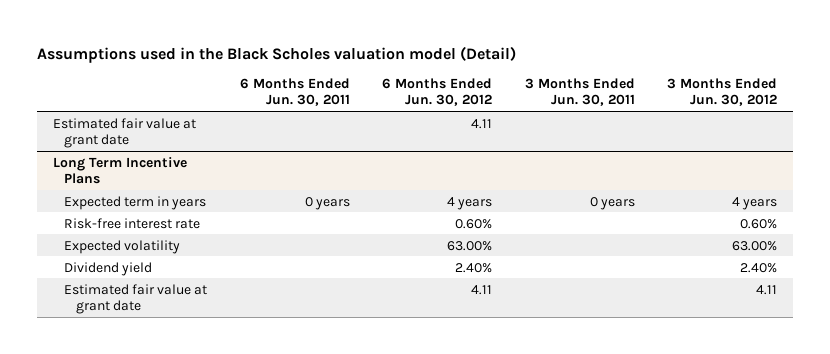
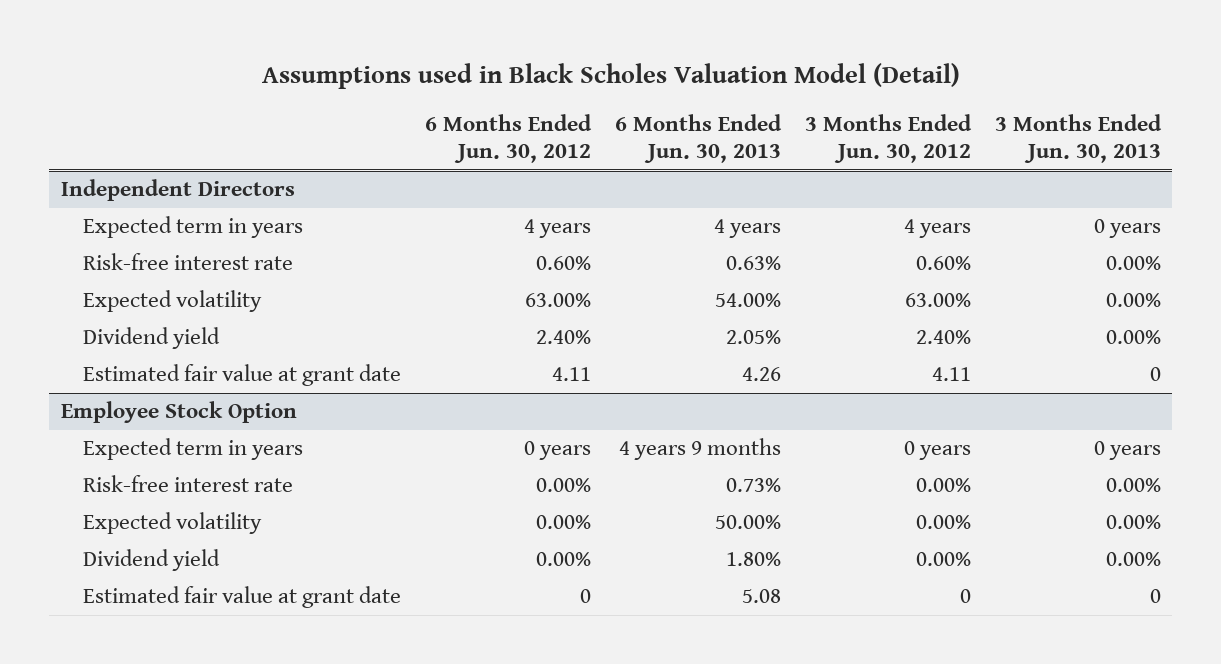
[36,45,516,63] Assumptions used in the Black Scholes valuation model (Detail) -> [261,63,960,90] Assumptions used in Black Scholes Valuation Model (Detail)
[239,78,350,107] 6 Months Ended Jun. 30, 2011 -> none
[524,78,635,107] 3 Months Ended Jun. 30, 2011 -> none
none -> [614,114,782,164] 6 Months Ended Jun. 30, 2013
none -> [994,114,1162,164] 3 Months Ended Jun. 30, 2013
[53,117,197,148] Estimated fair value at grant date -> none
[53,156,188,184] Long Term Incentive Plans -> none
none -> [60,179,295,202] Independent Directors
none -> [60,401,297,424] Employee Stock Option
none -> [83,438,304,461] Expected term in years
none -> [83,475,294,493] Risk-free interest rate
none -> [83,512,263,535] Expected volatility
none -> [83,549,221,572] Dividend yield
none -> [83,586,402,609] Estimated fair value at grant date

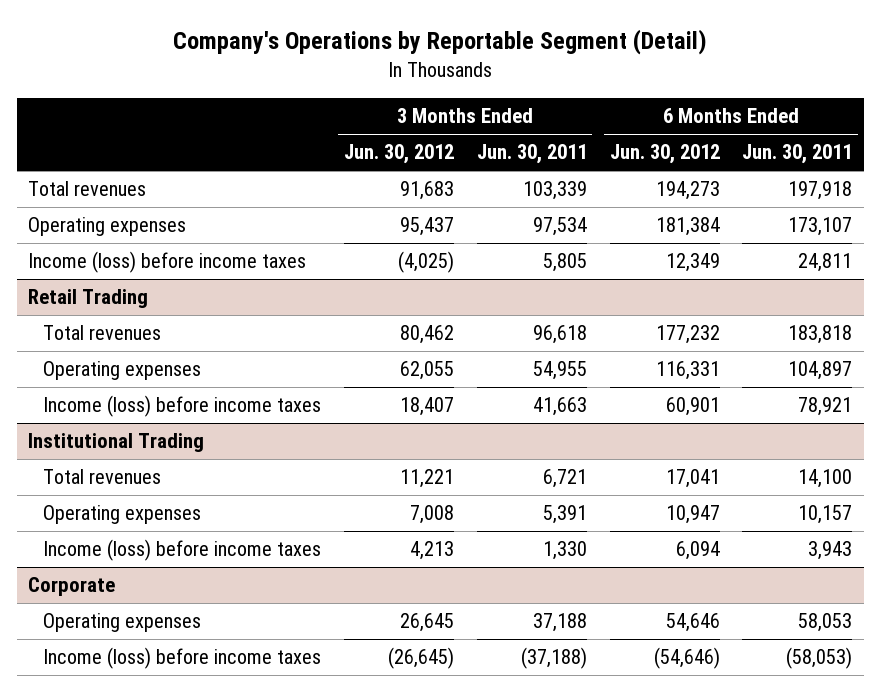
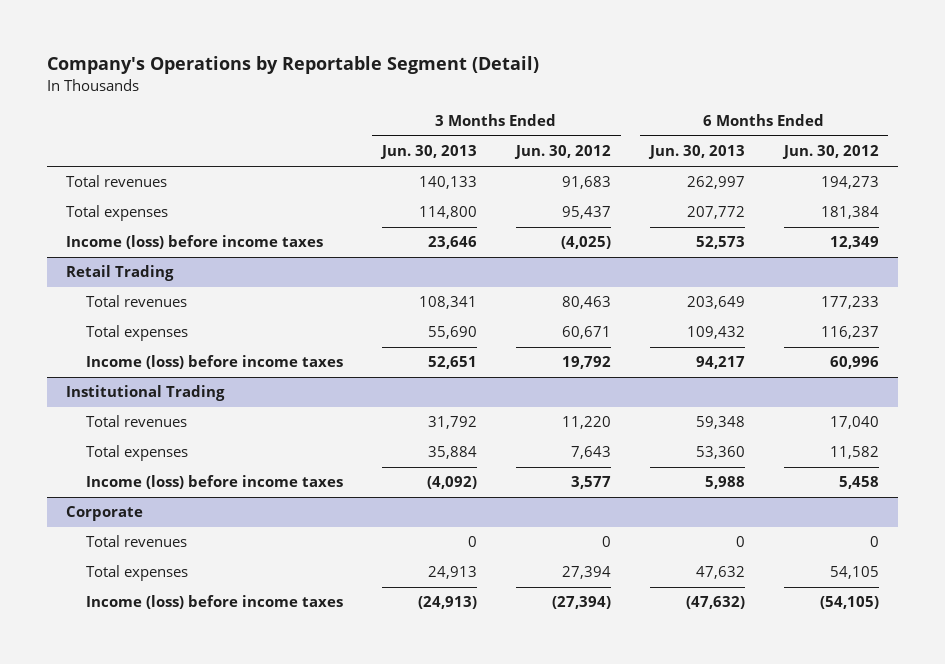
[476,144,587,165] Jun. 30, 2011 -> none
[742,144,853,165] Jun. 30, 2011 -> none
none -> [379,145,477,160] Jun. 30, 2013
none -> [647,145,745,160] Jun. 30, 2013
[28,217,187,237] Operating expenses -> [66,205,169,222] Total expenses
[399,325,454,345] 80,462 -> [561,296,611,310] 80,463
[655,325,720,345] 177,232 -> [820,296,879,310] 177,233
[43,361,202,381] Operating expenses -> [85,325,188,342] Total expenses
[399,361,454,381] 62,055 -> [561,326,611,340] 60,671
[655,361,720,381] 116,331 -> [820,326,879,340] 116,237
[399,397,454,417] 18,407 -> [561,356,611,370] 19,792
[665,397,720,417] 60,901 -> [829,356,879,370] 60,996
[399,469,454,489] 11,221 -> [561,416,611,430] 11,220
[665,469,720,489] 17,041 -> [829,416,879,430] 17,040
[43,505,202,525] Operating expenses -> [85,445,188,462] Total expenses
[409,505,454,525] 7,008 -> [570,446,611,460] 7,643
[665,505,720,525] 10,947 -> [829,446,879,460] 11,582
[409,541,454,561] 4,213 -> [570,476,611,490] 3,577
[675,541,720,561] 6,094 -> [838,476,879,490] 5,458
none -> [85,535,187,548] Total revenues
[43,613,202,633] Operating expenses -> [85,565,188,582] Total expenses
[399,613,454,633] 26,645 -> [561,566,611,580] 27,394
[665,613,720,633] 54,646 -> [829,566,879,580] 54,105
[387,647,454,670] (26,645) -> [551,596,611,610] (27,394)
[653,647,720,670] (54,646) -> [819,596,879,610] (54,105)

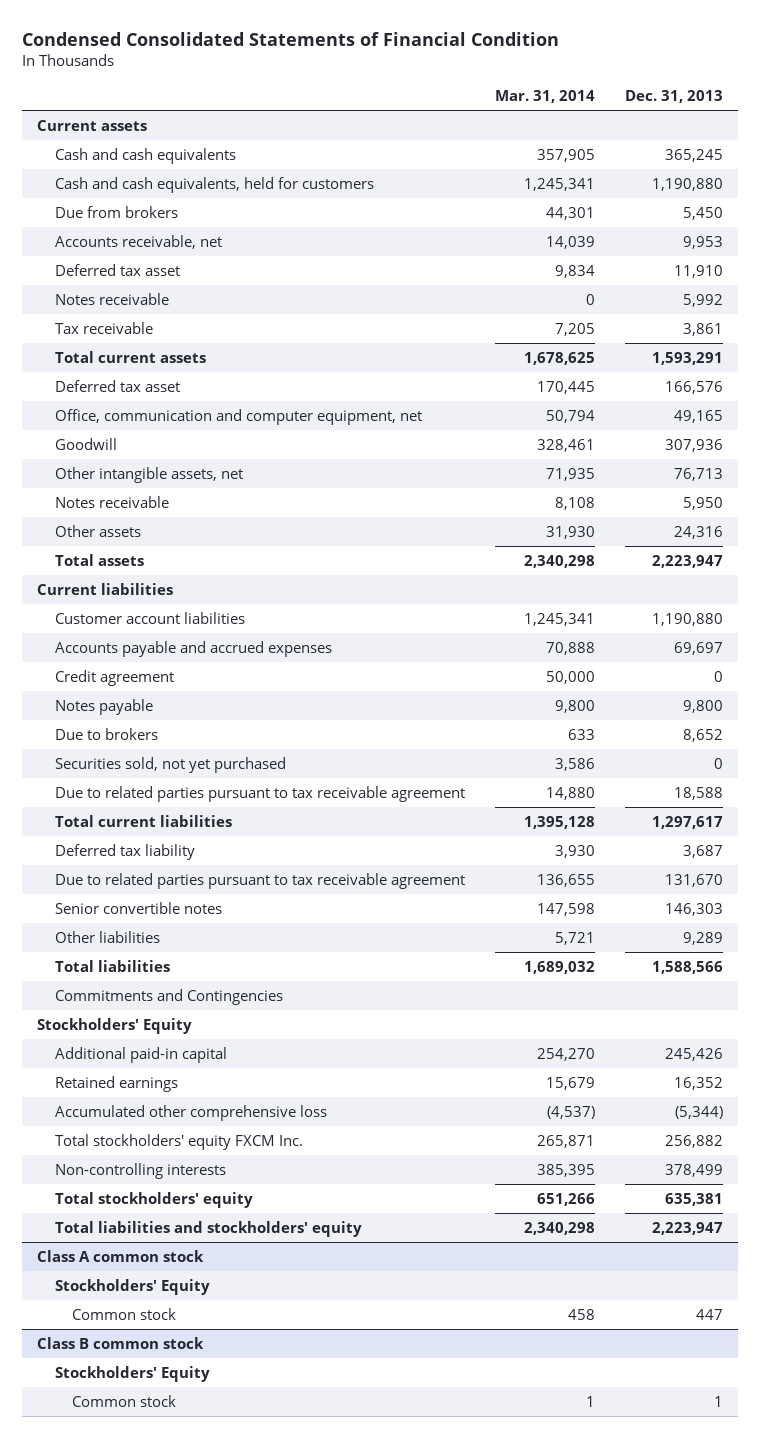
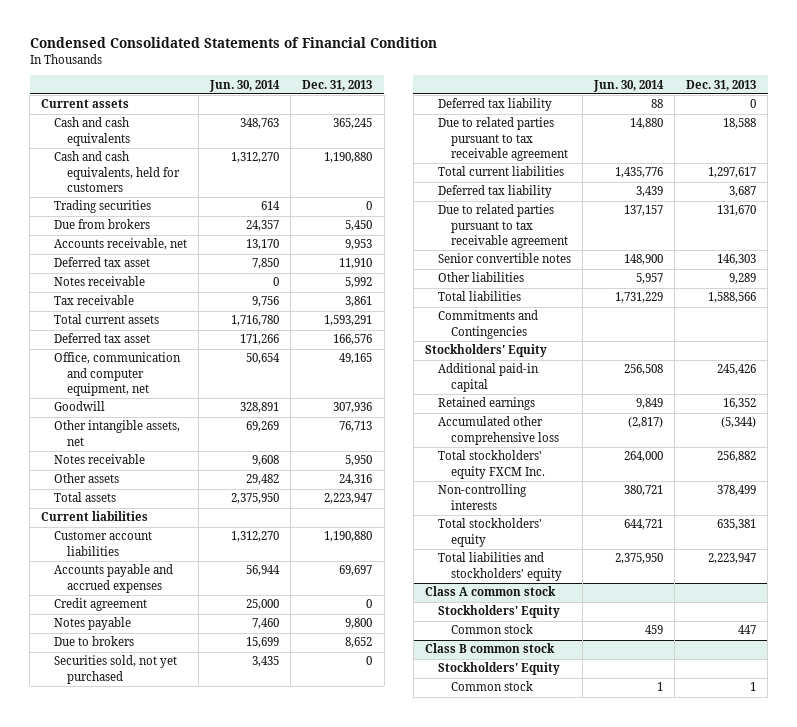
[494,90,595,104] Mar. 31, 2014 -> none
none -> [209,79,281,92] Jun. 30, 2014
none -> [54,200,152,214] Trading securities
none -> [437,98,552,112] Deferred tax liability

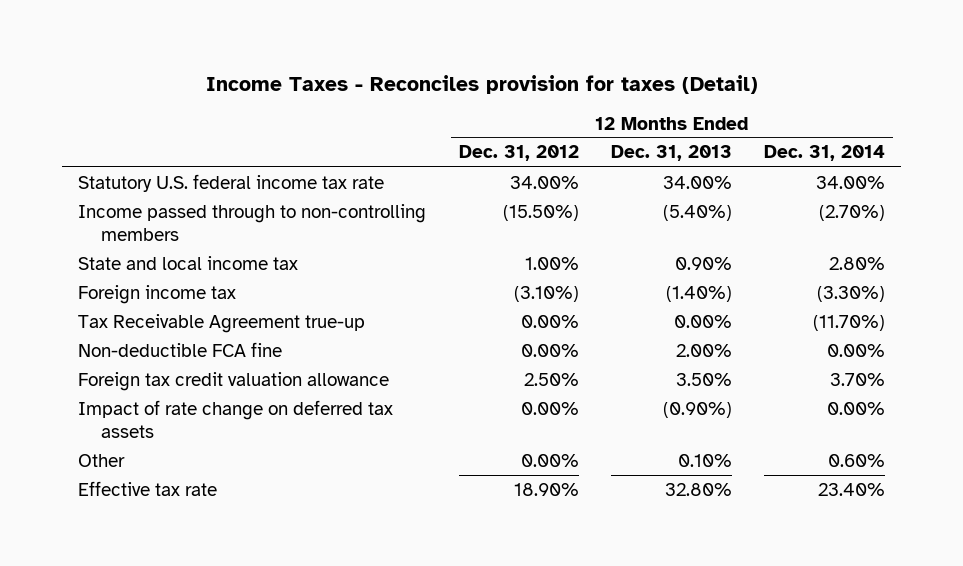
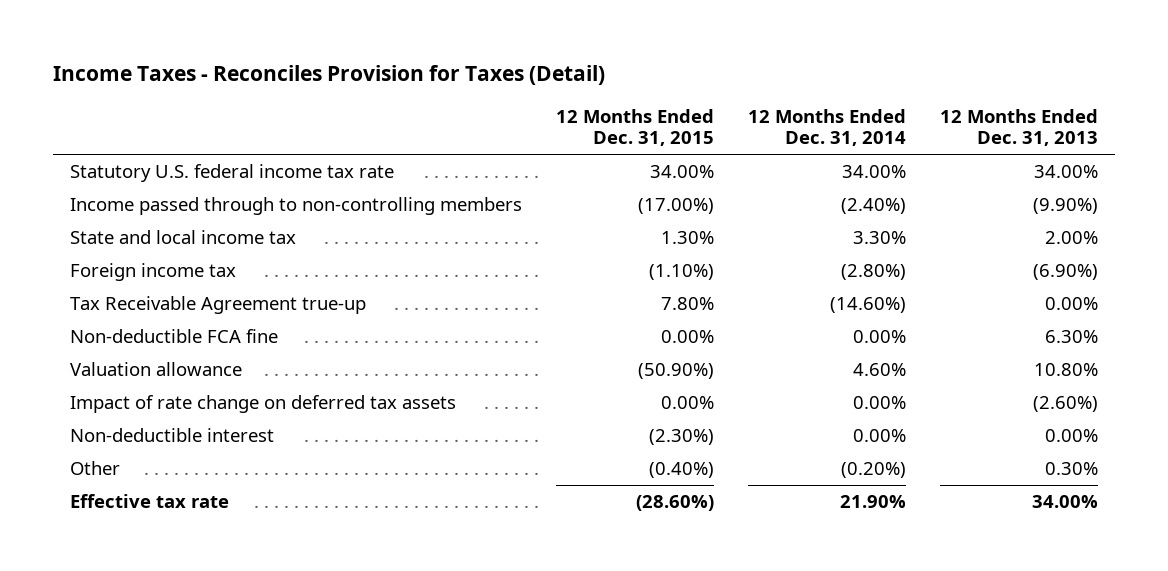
[205,74,758,94] Income Taxes - Reconciles provision for taxes (Detail) -> [52,65,605,86] Income Taxes - Reconciles Provision for Taxes (Detail)
[458,145,579,162] Dec. 31, 2012 -> none
none -> [555,108,714,147] 12 Months Ended Dec. 31, 2015
[78,371,390,391] Foreign tax credit valuation allowance -> none
[662,204,732,221] (5.40%) -> [1032,198,1098,215] (9.90%)
[819,204,886,221] (2.70%) -> [840,198,906,215] (2.40%)
[674,256,732,270] 0.90% -> [1044,231,1098,245] 2.00%
[829,256,886,270] 2.80% -> [852,231,906,245] 3.30%
[665,285,732,302] (1.40%) -> [1032,264,1098,281] (6.90%)
[817,285,886,302] (3.30%) -> [840,264,906,281] (2.80%)
[813,314,886,331] (11.70%) -> [829,297,906,314] (14.60%)
[675,343,732,357] 2.00% -> [1044,330,1098,344] 6.30%
none -> [69,362,242,377] Valuation allowance
[662,401,732,418] (0.90%) -> [1032,396,1098,413] (2.60%)
none -> [69,428,274,443] Non-deductible interest
[677,453,732,467] 0.10% -> [1044,462,1098,476] 0.30%
[828,453,886,467] 0.60% -> [840,462,906,479] (0.20%)
[664,482,732,496] 32.80% -> [1031,495,1098,509] 34.00%
[818,482,886,496] 23.40% -> [839,495,906,509] 21.90%

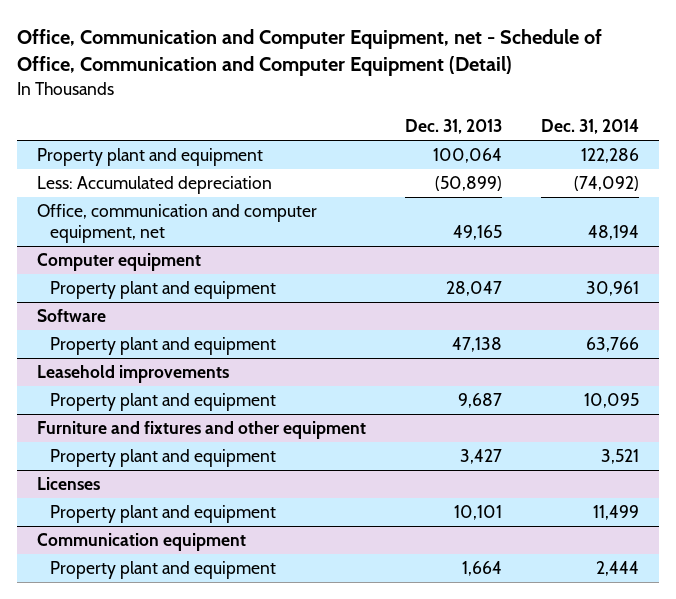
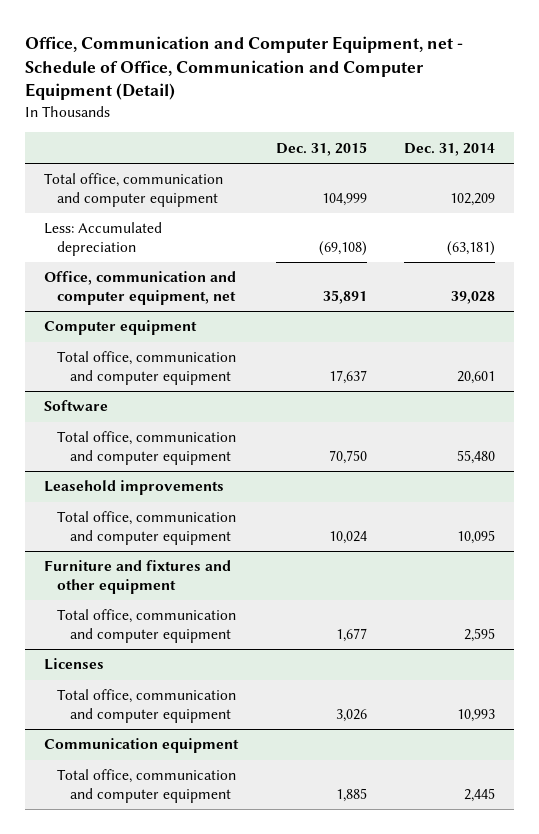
[405,119,503,135] Dec. 31, 2013 -> none
none -> [275,141,367,156] Dec. 31, 2015
[36,147,263,166] Property plant and equipment -> [44,173,224,207] Total office, communication and computer equipment
[581,147,640,163] 122,286 -> [450,192,496,206] 102,209
[574,175,640,191] (74,092) -> [447,240,496,256] (63,181)
[588,225,640,241] 48,194 -> [451,290,496,304] 39,028
[49,280,276,299] Property plant and equipment -> [57,351,237,385] Total office, communication and computer equipment
[586,280,640,296] 30,961 -> [457,370,496,384] 20,601
[49,336,276,355] Property plant and equipment -> [57,431,237,465] Total office, communication and computer equipment
[586,336,640,352] 63,766 -> [457,449,496,464] 55,480
[49,392,276,411] Property plant and equipment -> [57,511,237,545] Total office, communication and computer equipment
[49,448,276,467] Property plant and equipment -> [57,609,237,643] Total office, communication and computer equipment
[601,448,640,464] 3,521 -> [464,627,496,642] 2,595
[49,504,276,523] Property plant and equipment -> [57,689,237,723] Total office, communication and computer equipment
[593,504,640,520] 11,499 -> [457,708,496,722] 10,993
[49,560,276,579] Property plant and equipment -> [57,769,237,803] Total office, communication and computer equipment
[596,560,640,576] 2,444 -> [464,787,496,802] 2,445

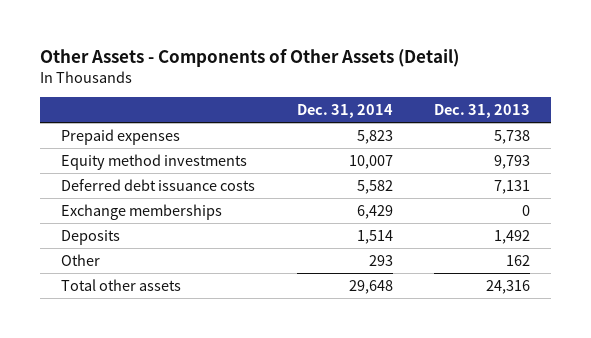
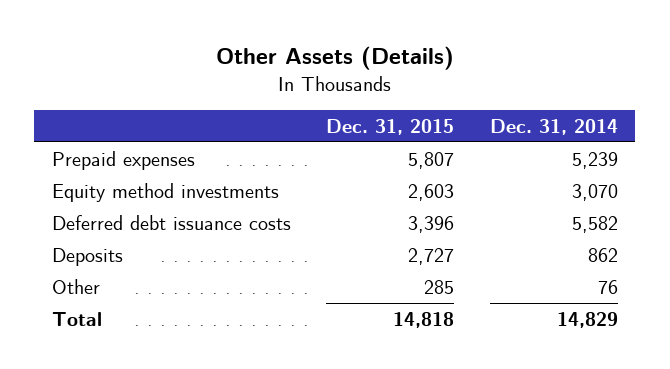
[40,48,460,67] Other Assets - Components of Other Assets (Detail) -> [215,46,454,71] Other Assets (Details)
[434,104,531,119] Dec. 31, 2013 -> none
none -> [326,118,455,135] Dec. 31, 2015
[356,129,393,144] 5,823 -> [571,151,618,169] 5,239
[348,154,393,169] 10,007 -> [571,183,618,201] 3,070
[61,203,223,220] Exchange memberships -> none
[356,229,393,244] 1,514 -> [587,247,618,262] 862
[368,254,393,266] 293 -> [597,279,618,294] 76
[61,278,182,291] Total other assets -> [51,311,102,326] Total
[348,279,393,294] 29,648 -> [556,311,618,328] 14,829

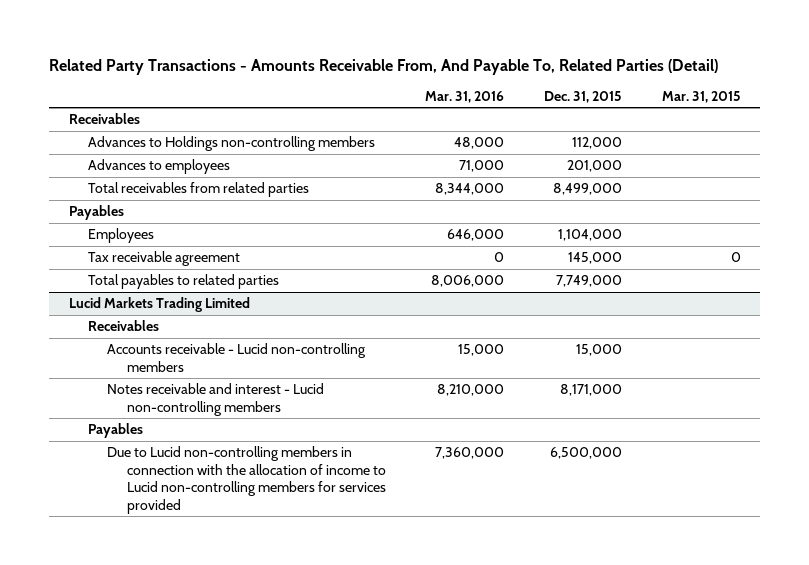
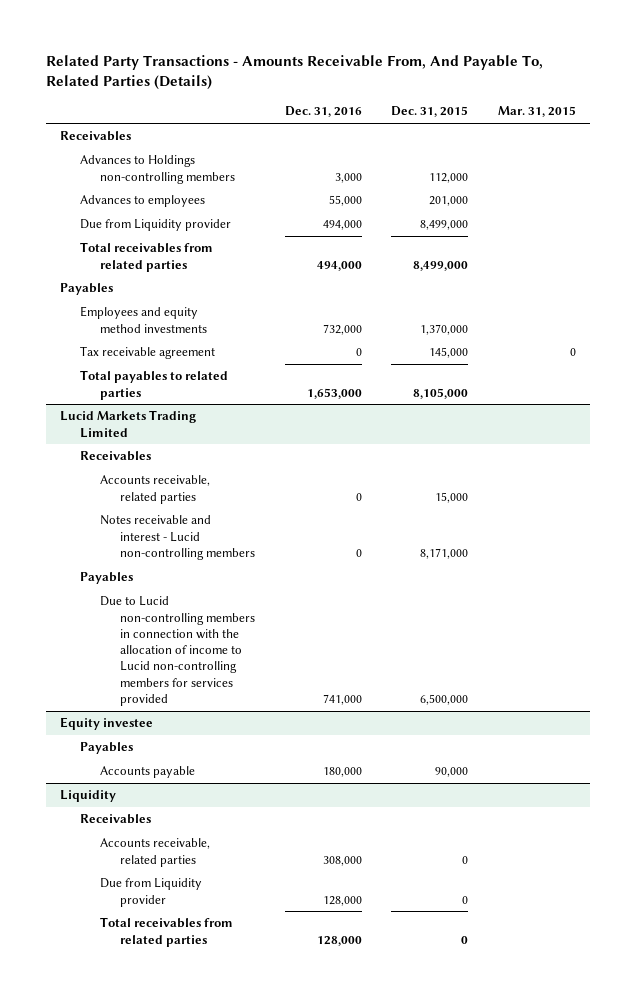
[48,58,718,75] Related Party Transactions - Amounts Receivable From, And Payable To, Related Parties (Detail) -> [45,54,543,91] Related Party Transactions - Amounts Receivable From, And Payable To, Related Parties (Details)
[425,90,505,103] Mar. 31, 2016 -> none
none -> [284,106,362,118] Dec. 31, 2016
none -> [80,219,232,232] Due from Liquidity provider
[87,228,154,244] Employees -> none
none -> [80,306,208,333] Employees and equity method investments
[556,275,623,288] 7,749,000 -> [413,387,469,399] 8,105,000
[107,343,367,372] Accounts receivable - Lucid non-controlling members -> [100,475,211,504] Accounts receivable, related parties
none -> [60,717,154,731] Equity investee
none -> [80,742,134,755] Payables
none -> [100,766,196,779] Accounts payable
none -> [60,790,117,803] Liquidity
none -> [80,814,152,825] Receivables
none -> [100,838,211,867] Accounts receivable, related parties
none -> [100,878,203,907] Due from Liquidity provider
none -> [100,917,234,947] Total receivables from related parties

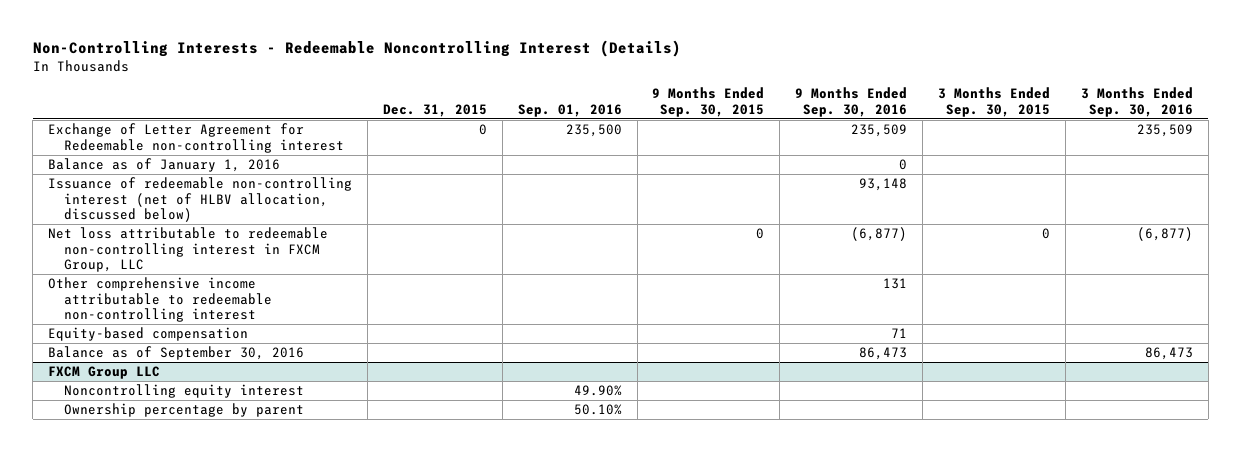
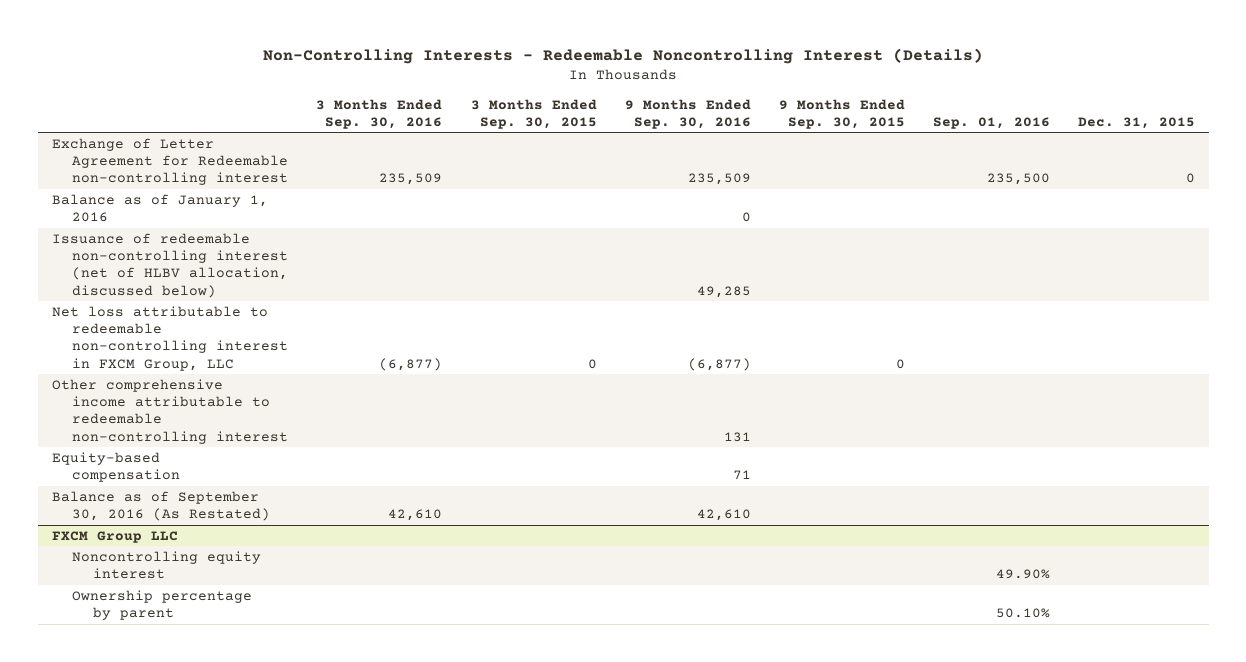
[859,178,908,192] 93,148 -> [696,285,751,298] 49,285
[47,346,304,361] Balance as of September 30, 2016 -> [51,490,271,522] Balance as of September 30, 2016 (As Restated)
[859,347,908,361] 86,473 -> [696,509,751,522] 42,610
[1145,347,1194,361] 86,473 -> [388,509,443,522] 42,610

